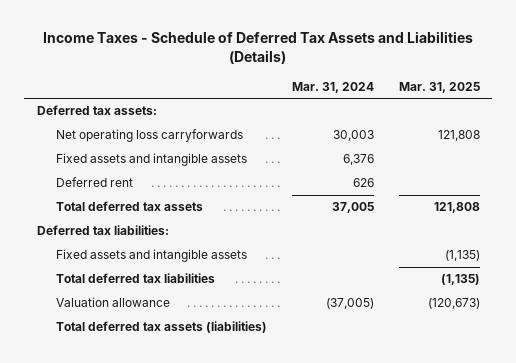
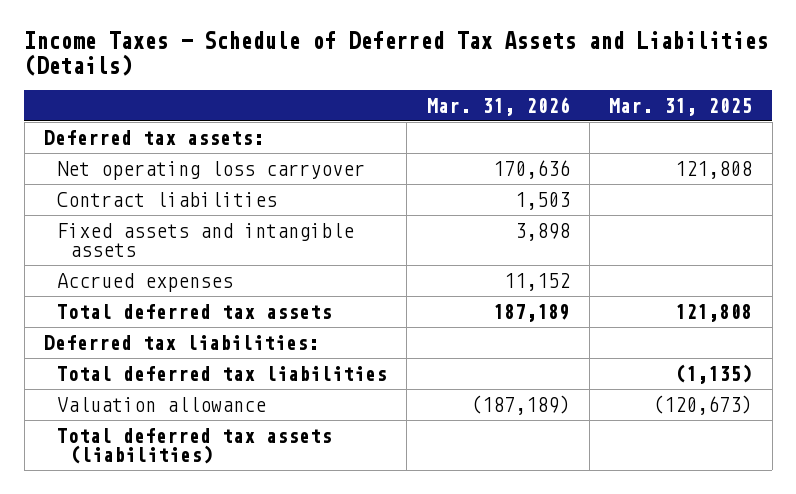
[291,81,374,93] Mar. 31, 2024 -> none
none -> [426,96,570,116] Mar. 31, 2026
[56,129,244,143] Net operating loss carryforwards -> [57,160,366,180] Net operating loss carryover
none -> [57,191,278,207] Contract liabilities
[56,177,134,188] Deferred rent -> none
none -> [57,272,234,292] Accrued expenses
[56,249,248,263] Fixed assets and intangible assets -> none

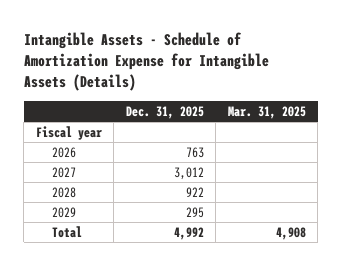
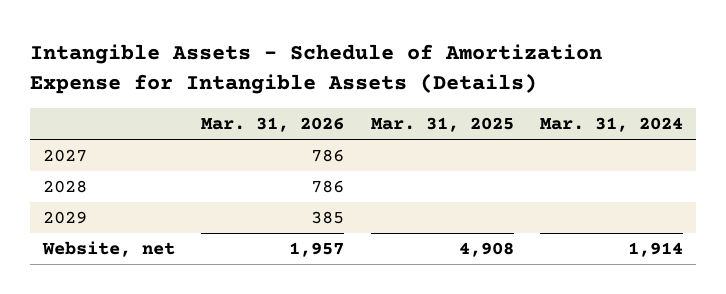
[125,105,204,119] Dec. 31, 2025 -> none
none -> [201,117,345,133] Mar. 31, 2026
none -> [539,117,683,133] Mar. 31, 2024
[35,125,102,140] Fiscal year -> none
[51,146,76,158] 2026 -> none
[51,225,82,238] Total -> [41,241,175,258] Website, net

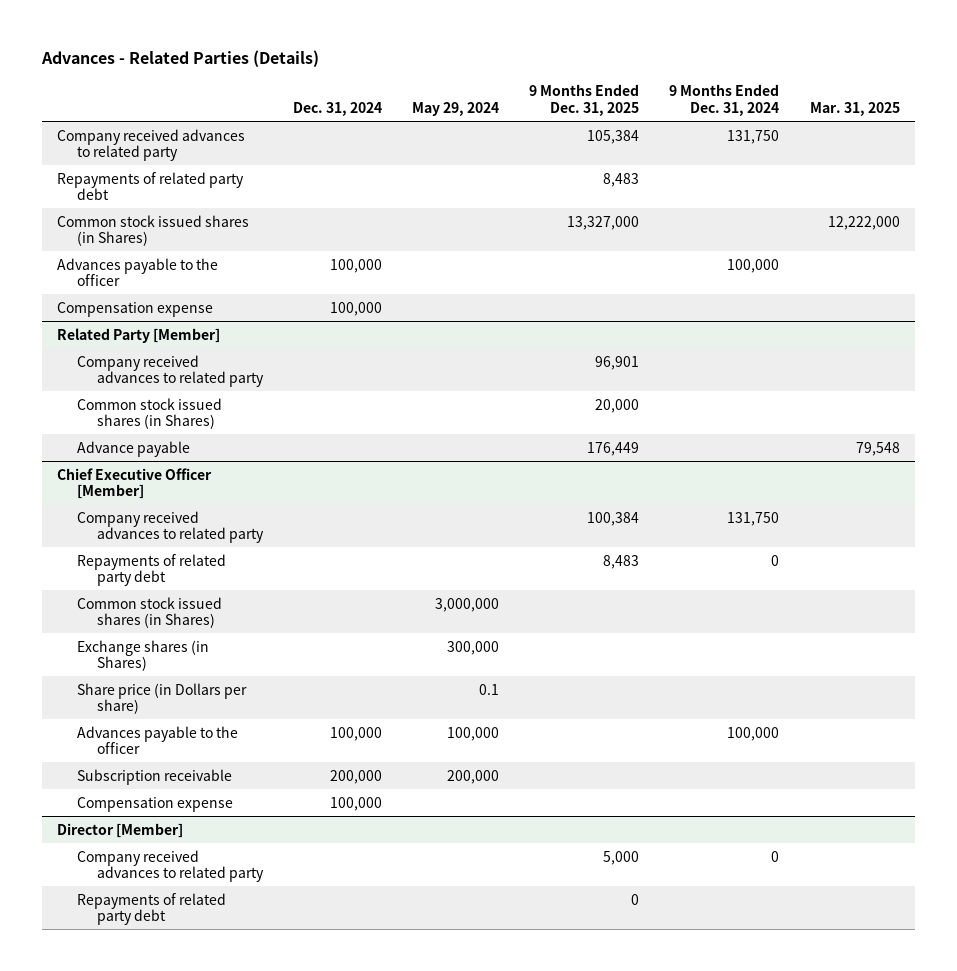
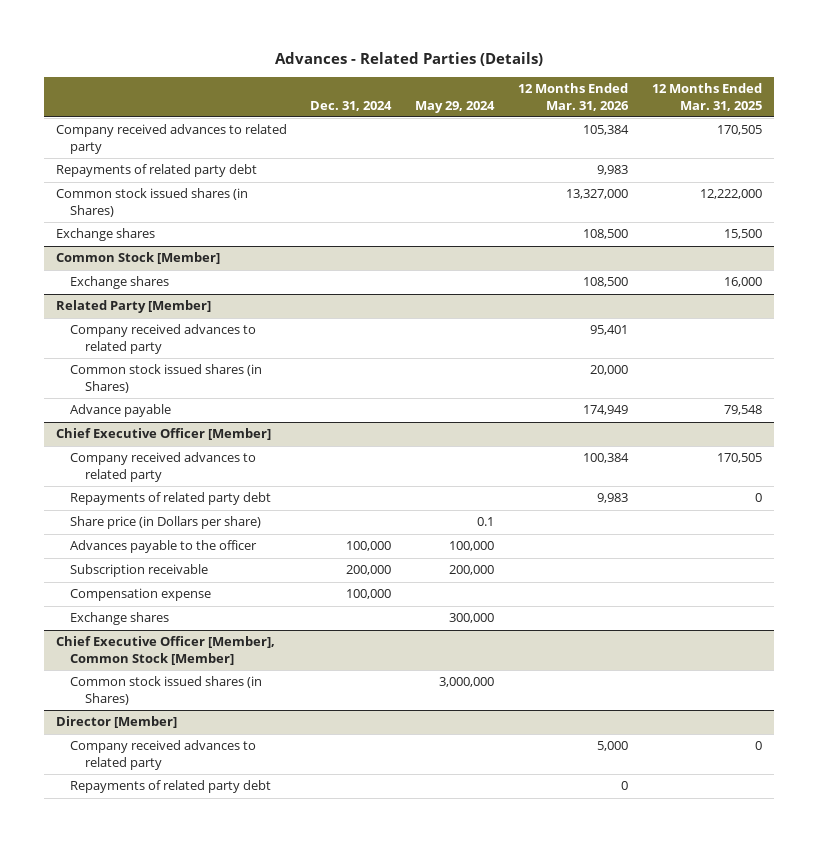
[529,84,640,116] 9 Months Ended Dec. 31, 2025 -> none
[669,84,780,116] 9 Months Ended Dec. 31, 2024 -> none
[809,101,900,116] Mar. 31, 2025 -> none
none -> [518,83,630,111] 12 Months Ended Mar. 31, 2026
none -> [652,83,763,111] 12 Months Ended Mar. 31, 2025
[57,257,219,286] Advances payable to the officer -> none
[57,301,214,317] Compensation expense -> none
none -> [55,228,155,242] Exchange shares
none -> [55,252,220,265] Common Stock [Member]
none -> [70,276,170,290] Exchange shares
[77,596,223,628] Common stock issued shares (in Shares) -> none
[77,639,210,671] Exchange shares (in Shares) -> none
none -> [70,612,170,626] Exchange shares
none -> [55,636,275,665] Chief Executive Officer [Member], Common Stock [Member]
none -> [70,676,263,705] Common stock issued shares (in Shares)

